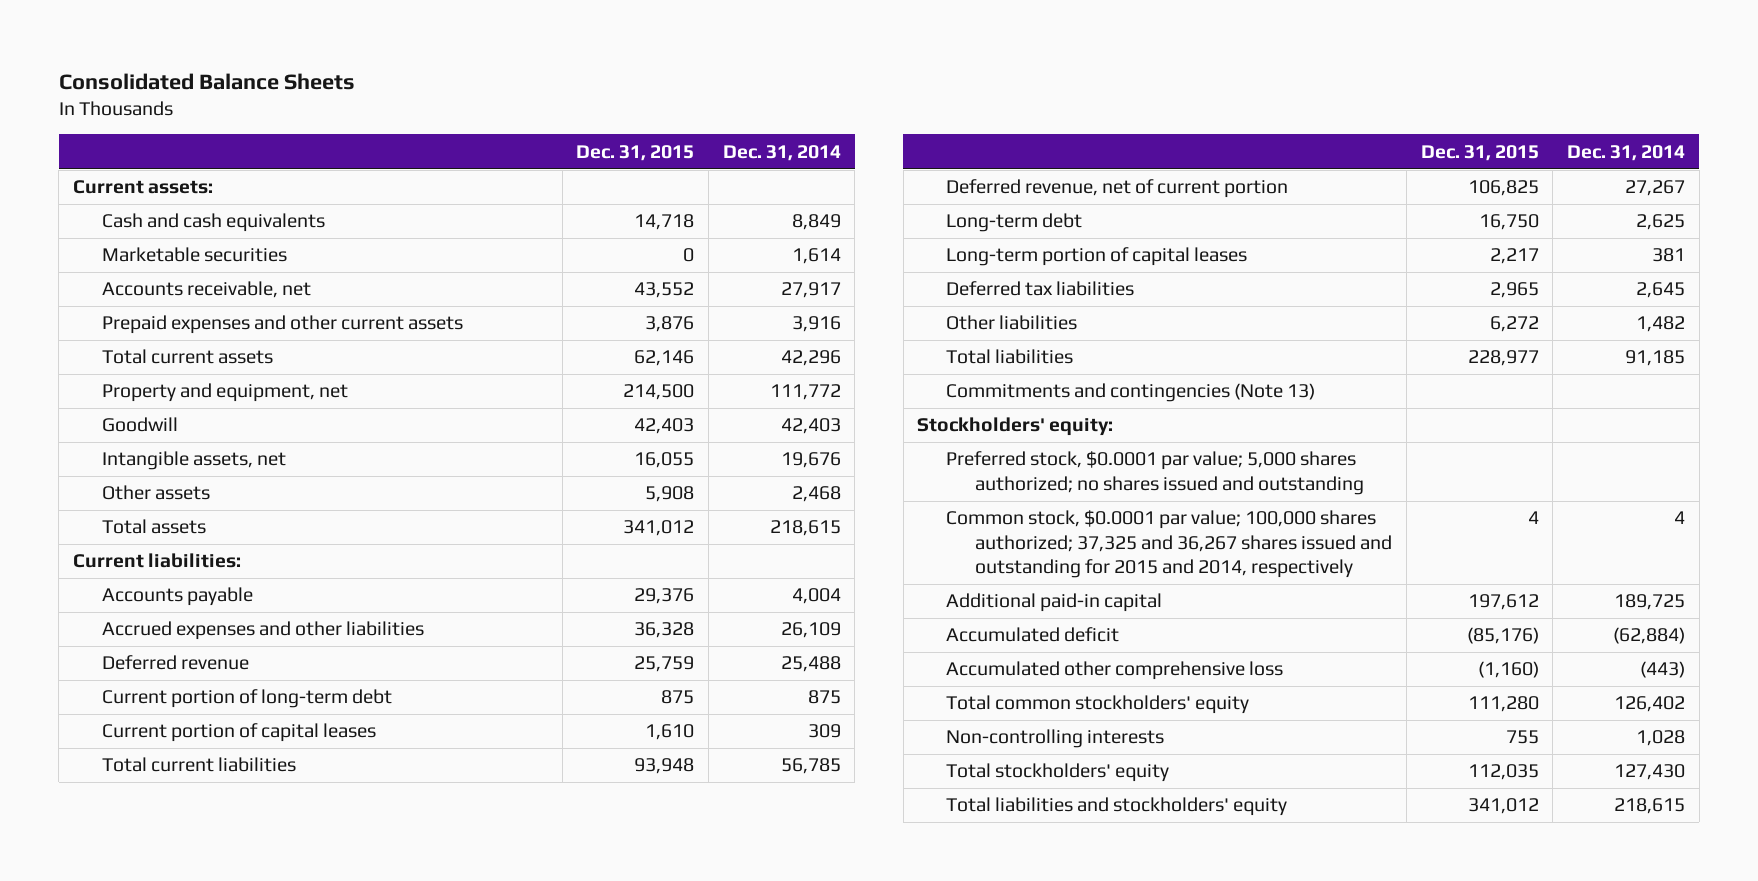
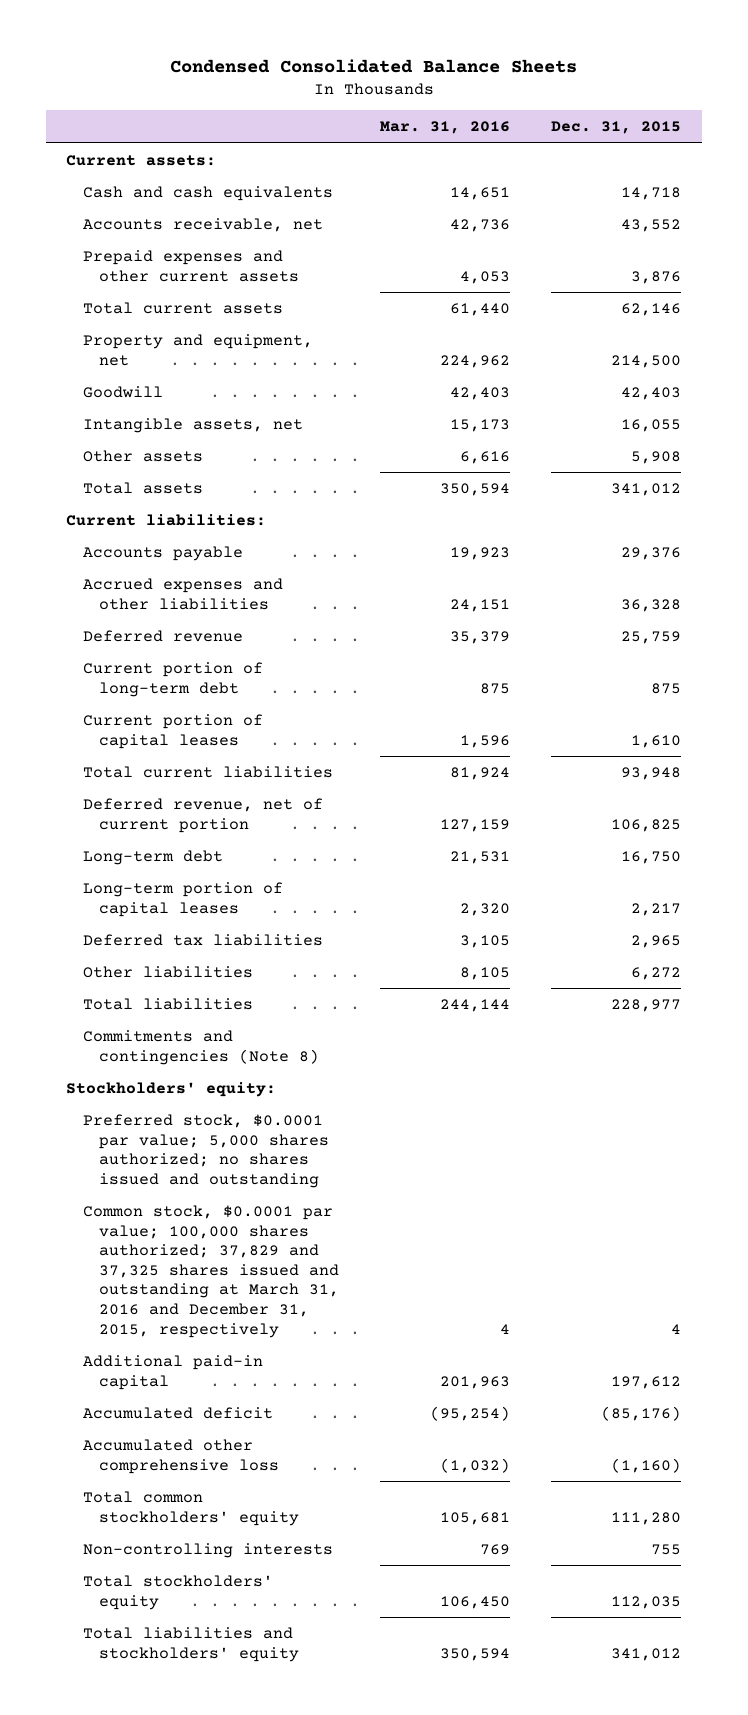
[58,72,355,90] Consolidated Balance Sheets -> [169,58,577,73] Condensed Consolidated Balance Sheets
[722,144,841,161] Dec. 31, 2014 -> none
none -> [380,121,511,135] Mar. 31, 2016
[102,247,288,263] Marketable securities -> none
[946,383,1316,403] Commitments and contingencies (Note 13) -> [82,1030,320,1065] Commitments and contingencies (Note 8)
[946,510,1393,578] Common stock, $0.0001 par value; 100,000 shares authorized; 37,325 and 36,267 shares issued and outstanding for 2015 and 2014, respectively -> [82,1205,340,1338] Common stock, $0.0001 par value; 100,000 shares authorized; 37,829 and 37,325 shares issued and outstanding at March 31, 2016 and December 31, 2015, respectively

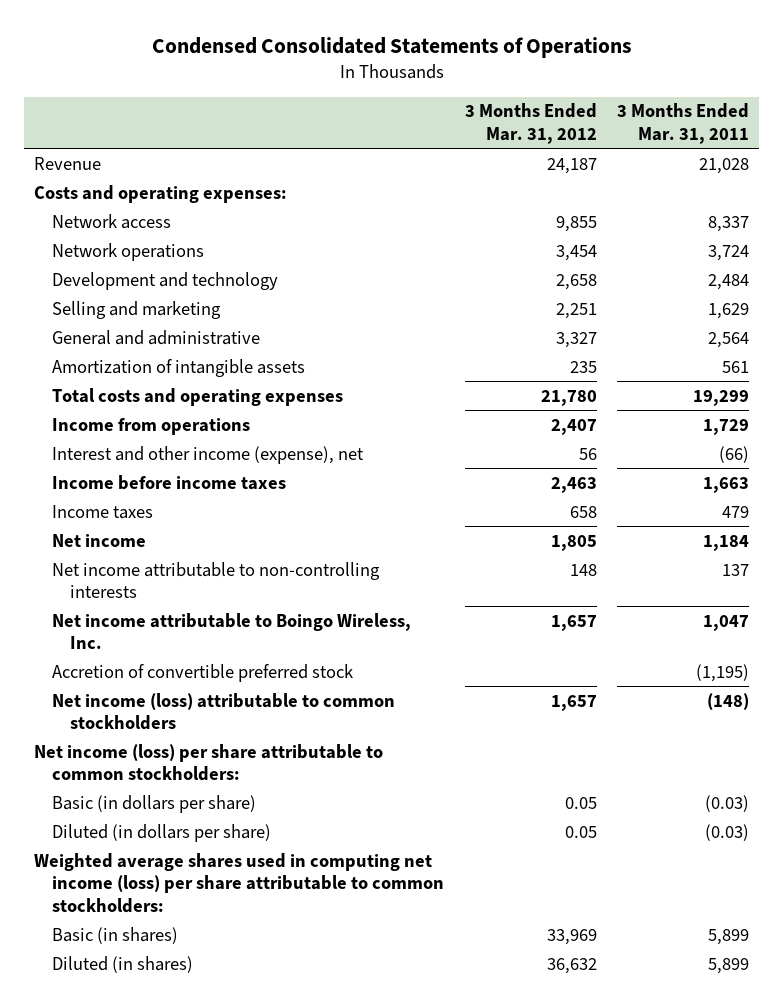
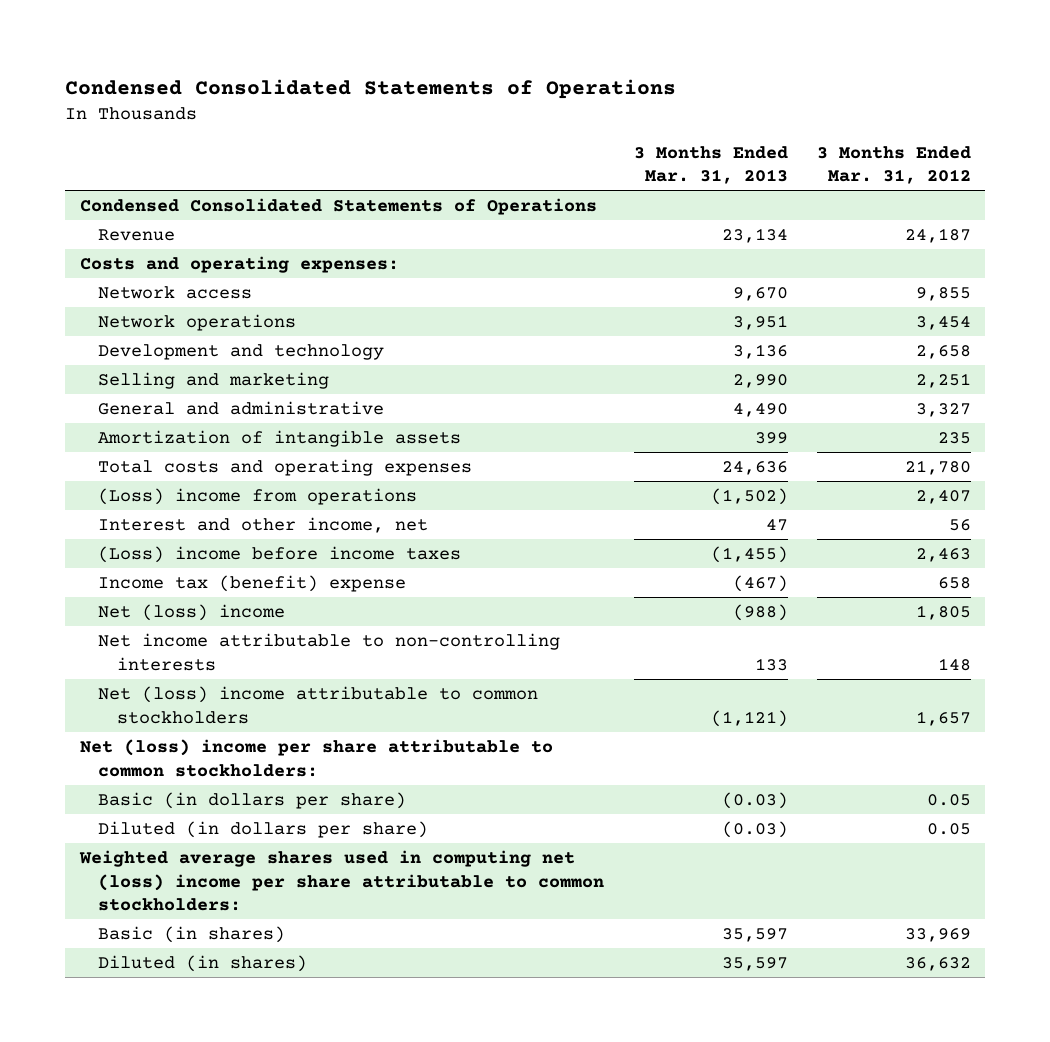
[617,103,750,144] 3 Months Ended Mar. 31, 2011 -> none
none -> [633,145,788,185] 3 Months Ended Mar. 31, 2013
none -> [79,197,597,215] Condensed Consolidated Statements of Operations
[52,417,251,435] Income from operations -> [98,487,418,505] (Loss) income from operations
[52,445,365,464] Interest and other income (expense), net -> [98,516,429,533] Interest and other income, net
[52,474,287,490] Income before income taxes -> [98,545,462,563] (Loss) income before income taxes
[52,504,154,519] Income taxes -> [98,574,407,592] Income tax (benefit) expense
[52,533,147,547] Net income -> [98,603,286,621] Net (loss) income
[52,663,354,682] Accretion of convertible preferred stock -> none
[52,692,396,731] Net income (loss) attributable to common stockholders -> none
[52,612,412,650] Net income attributable to Boingo Wireless, Inc. -> [98,685,539,724] Net (loss) income attributable to common stockholders
[34,743,384,782] Net income (loss) per share attributable to common stockholders: -> [79,738,553,777] Net (loss) income per share attributable to common stockholders:
[34,852,445,913] Weighted average shares used in computing net income (loss) per share attributable to common stockholders: -> [78,849,605,912] Weighted average shares used in computing net (loss) income per share attributable to common stockholders:

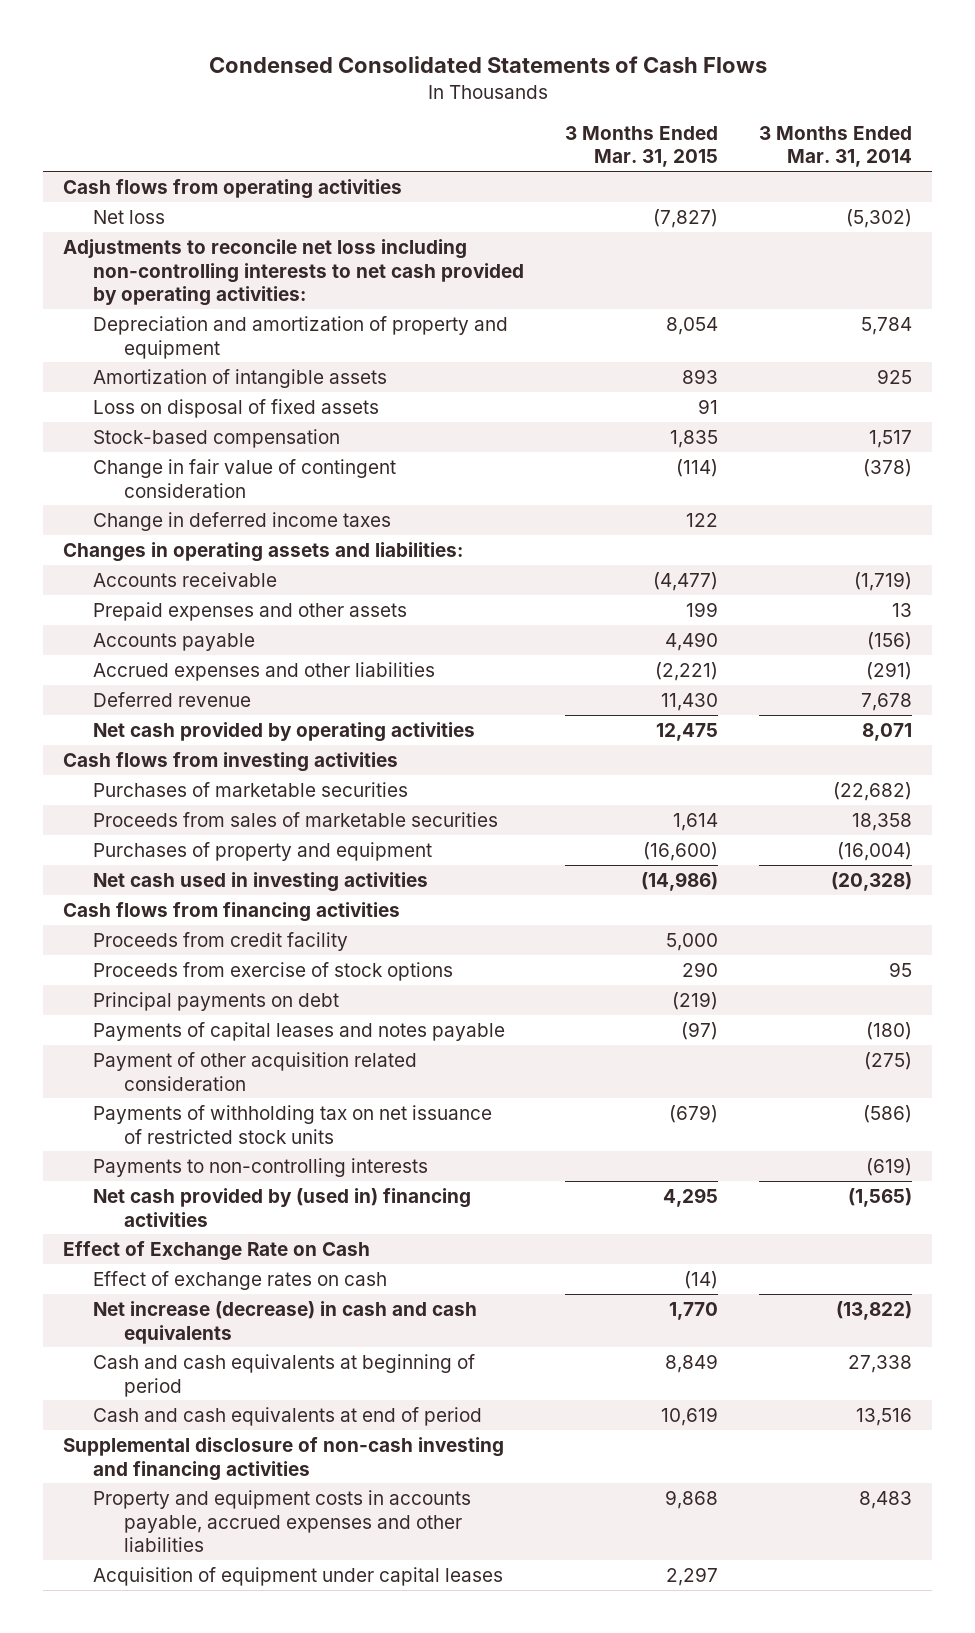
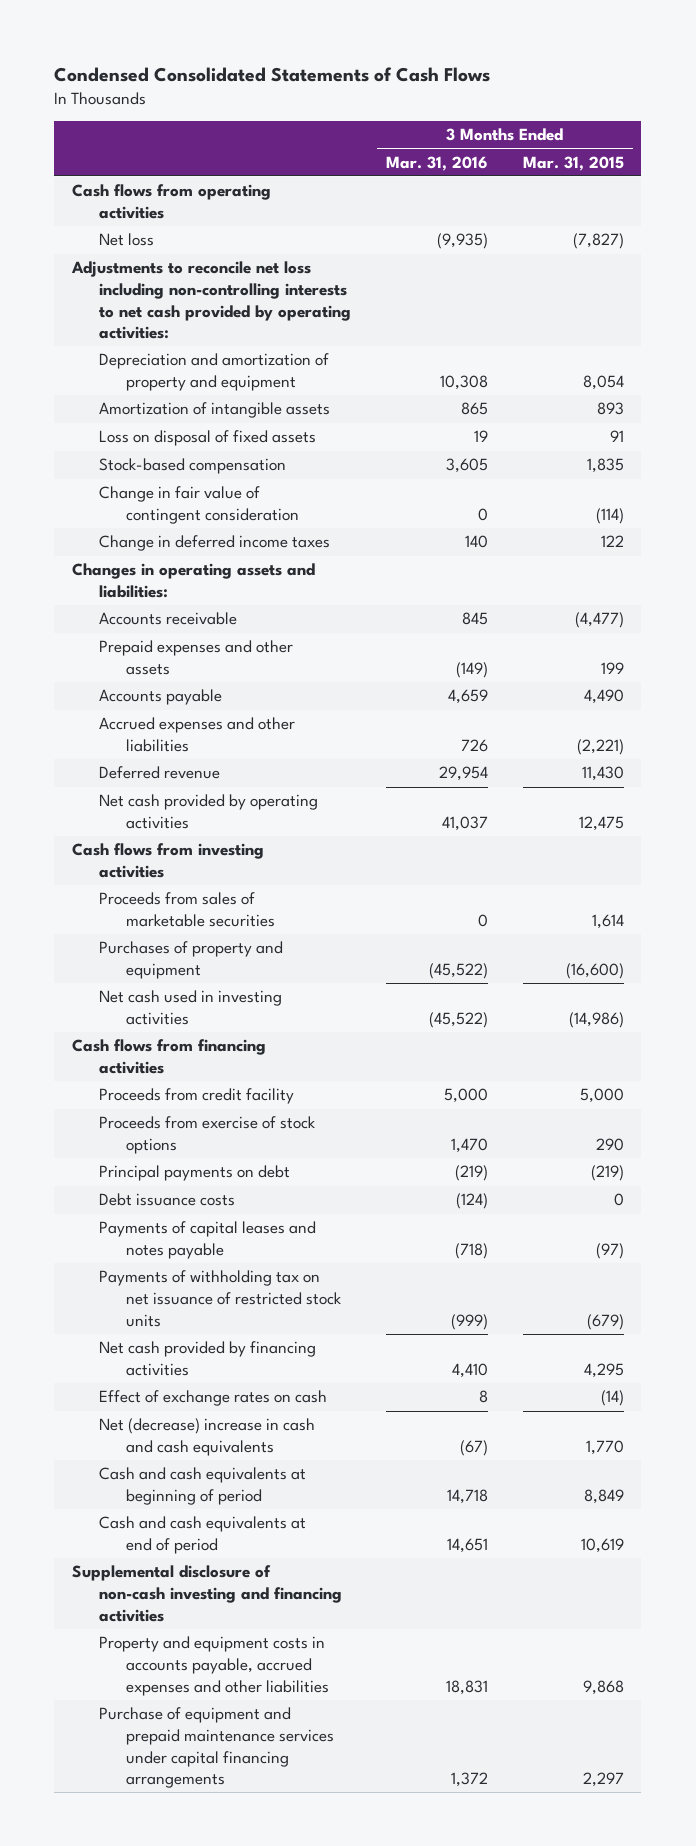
[758,125,912,168] 3 Months Ended Mar. 31, 2014 -> none
none -> [385,155,488,171] Mar. 31, 2016
[93,781,409,797] Purchases of marketable securities -> none
none -> [98,1193,235,1207] Debt issuance costs
[93,1051,418,1091] Payment of other acquisition related consideration -> none
[93,1157,429,1177] Payments to non-controlling interests -> none
[63,1240,371,1261] Effect of Exchange Rate on Cash -> none
[93,1187,472,1227] Net cash provided by (used in) financing activities -> [98,1341,316,1377] Net cash provided by financing activities
[93,1300,478,1344] Net increase (decrease) in cash and cash equivalents -> [98,1418,315,1457] Net (decrease) increase in cash and cash equivalents
[93,1566,504,1586] Acquisition of equipment under capital leases -> [98,1707,334,1789] Purchase of equipment and prepaid maintenance services under capital financing arrangements

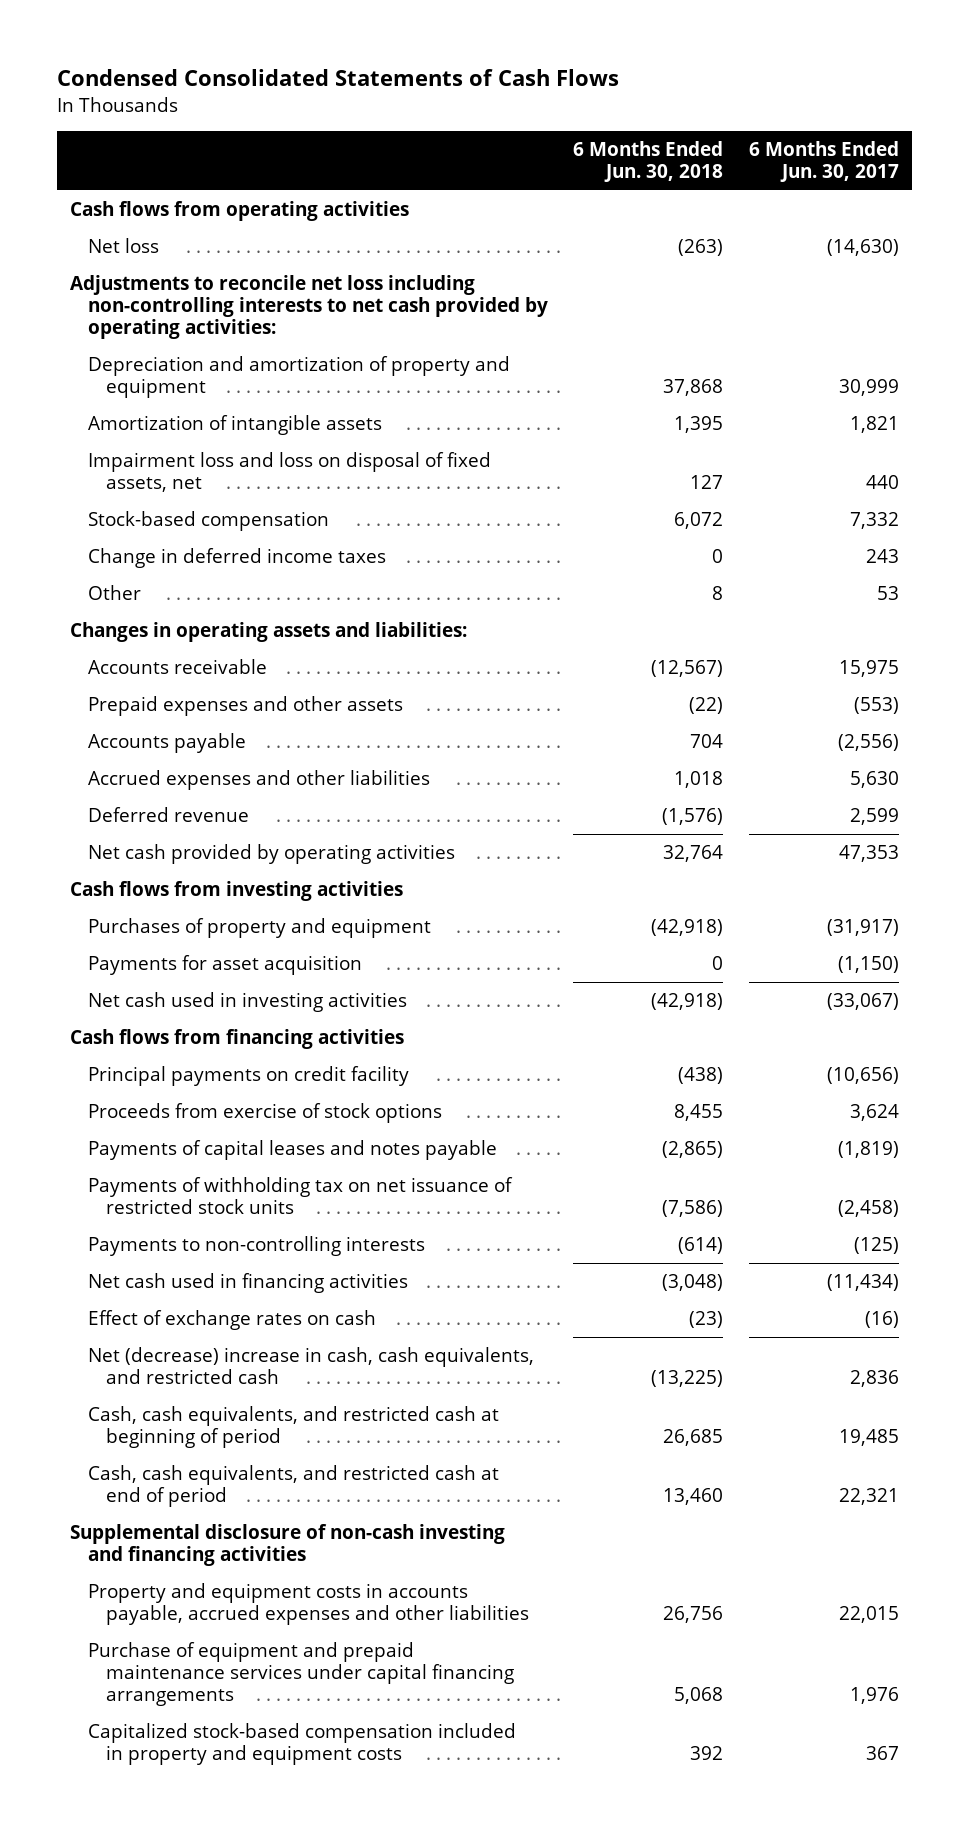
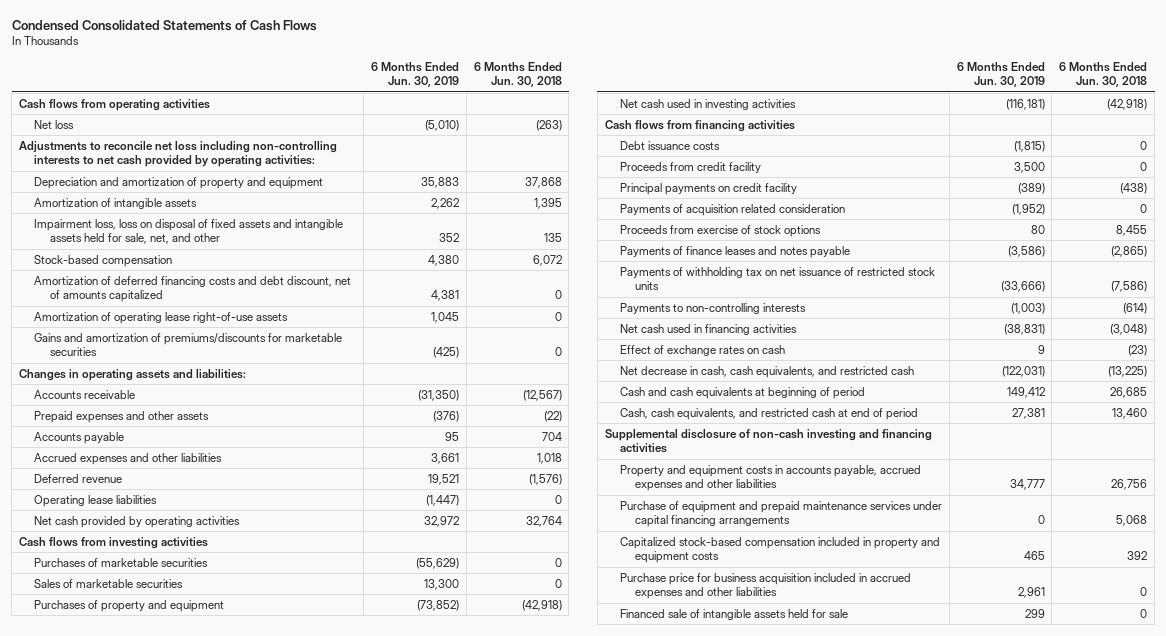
[748,141,899,183] 6 Months Ended Jun. 30, 2017 -> none
none -> [370,62,459,88] 6 Months Ended Jun. 30, 2019
[88,452,492,493] Impairment loss and loss on disposal of fixed assets, net -> [34,218,344,245] Impairment loss, loss on disposal of fixed assets and intangible assets held for sale, net, and other
[690,475,724,490] 127 -> [543,233,562,243] 135
[88,548,387,569] Change in deferred income taxes -> none
[88,585,142,601] Other -> none
none -> [34,275,352,303] Amortization of deferred financing costs and debt discount, net of amounts capitalized
none -> [34,311,289,324] Amortization of operating lease right-of-use assets
none -> [34,332,343,357] Gains and amortization of premiums/discounts for marketable securities
none -> [34,494,158,507] Operating lease liabilities
none -> [34,557,209,567] Purchases of marketable securities
none -> [34,578,184,588] Sales of marketable securities
[88,955,363,976] Payments for asset acquisition -> none
none -> [620,140,721,150] Debt issuance costs
none -> [620,161,762,173] Proceeds from credit facility
none -> [620,203,846,216] Payments of acquisition related consideration
[88,1140,498,1161] Payments of capital leases and notes payable -> [620,245,851,258] Payments of finance leases and notes payable
[88,1347,535,1385] Net (decrease) increase in cash, cash equivalents, and restricted cash -> [620,365,915,378] Net decrease in cash, cash equivalents, and restricted cash
[88,1406,500,1449] Cash, cash equivalents, and restricted cash at beginning of period -> [620,386,866,399] Cash and cash equivalents at beginning of period
none -> [620,572,912,600] Purchase price for business acquisition included in accrued expenses and other liabilities
none -> [620,608,849,620] Financed sale of intangible assets held for sale

